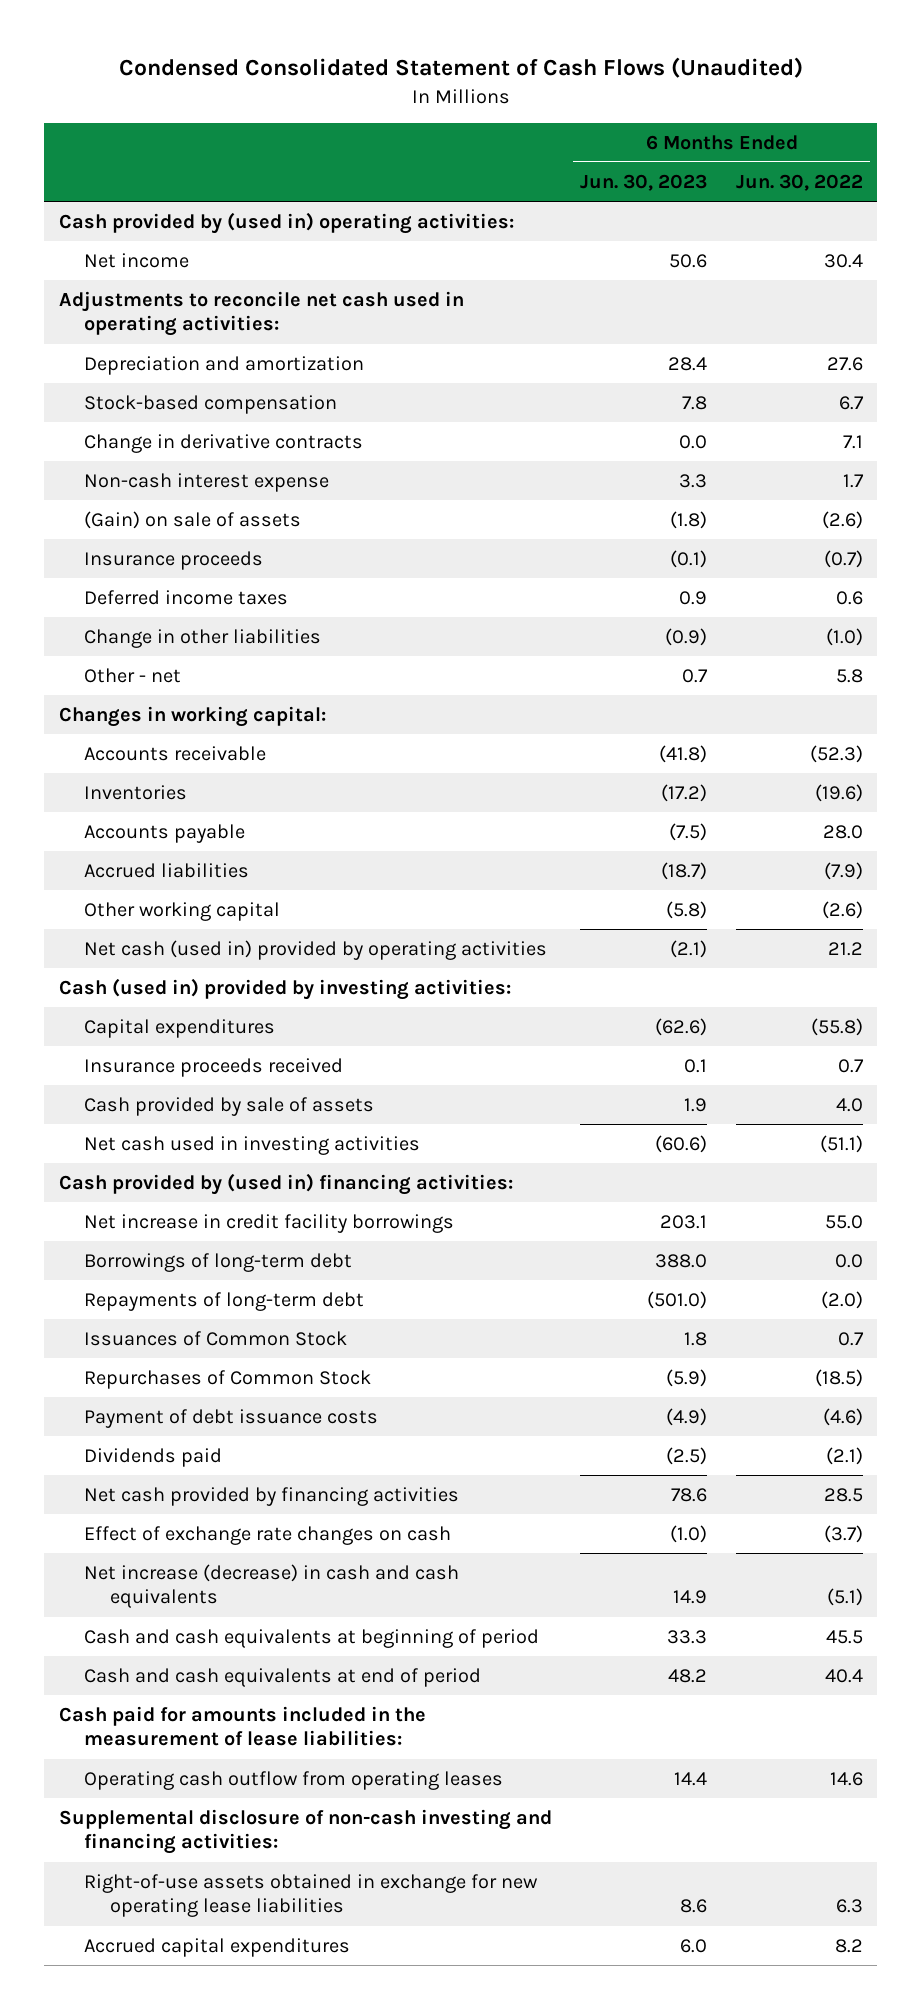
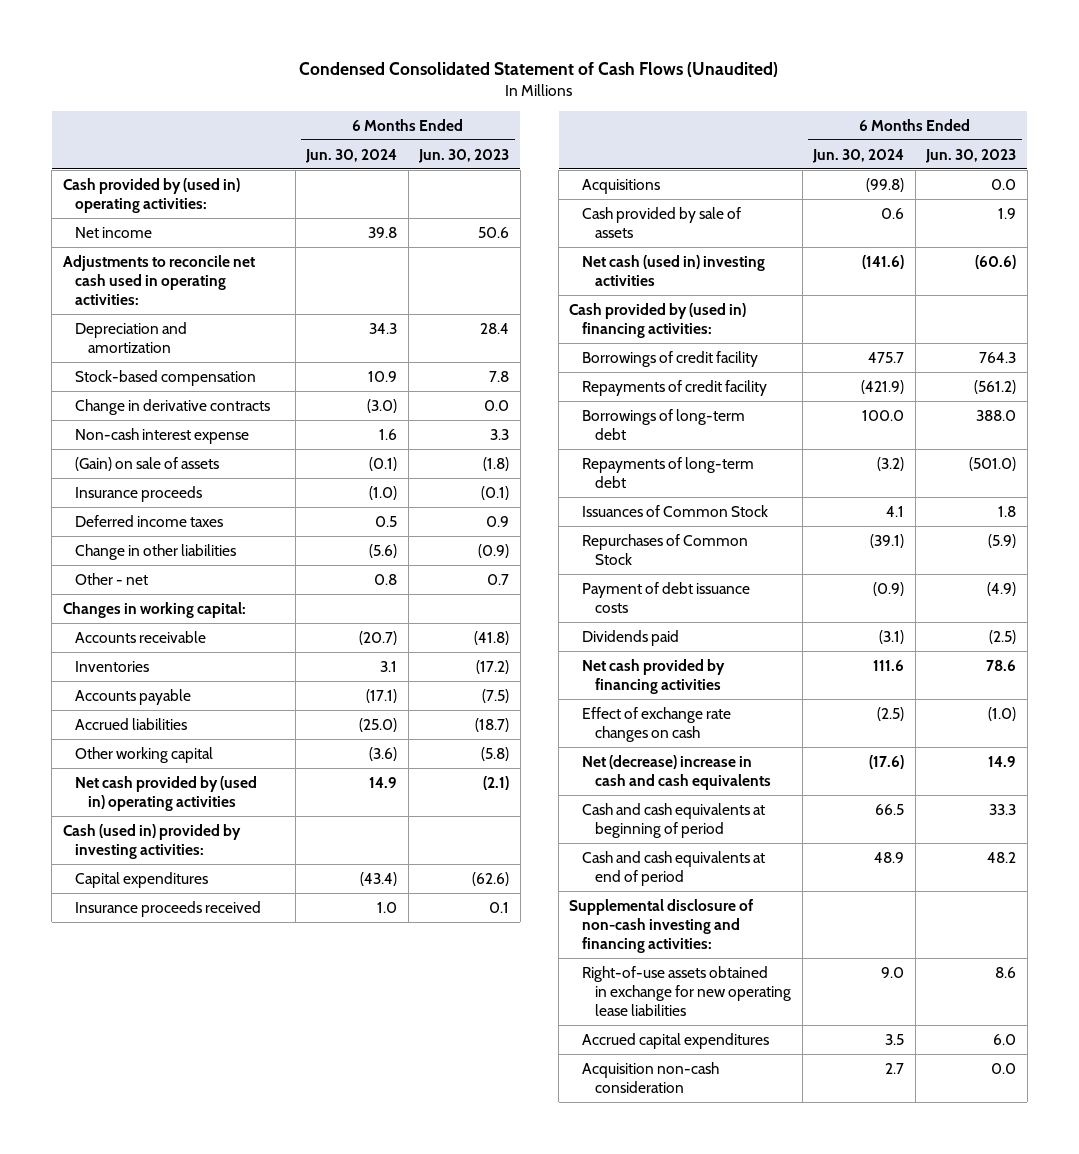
[736,173,864,191] Jun. 30, 2022 -> none
none -> [305,148,398,163] Jun. 30, 2024
[84,939,548,960] Net cash (used in) provided by operating activities -> [75,775,258,811] Net cash provided by (used in) operating activities
none -> [582,178,661,194] Acquisitions
[84,1135,421,1155] Net cash used in investing activities -> [582,254,766,286] Net cash (used in) investing activities
[84,1213,455,1233] Net increase in credit facility borrowings -> none
none -> [582,350,759,367] Borrowings of credit facility
none -> [582,379,768,396] Repayments of credit facility
[84,1563,460,1609] Net increase (decrease) in cash and cash equivalents -> [582,754,772,790] Net (decrease) increase in cash and cash equivalents
[58,1705,426,1747] Cash paid for amounts included in the measurement of lease liabilities: -> none
[84,1770,504,1790] Operating cash outflow from operating leases -> none
none -> [582,1061,720,1093] Acquisition non-cash consideration

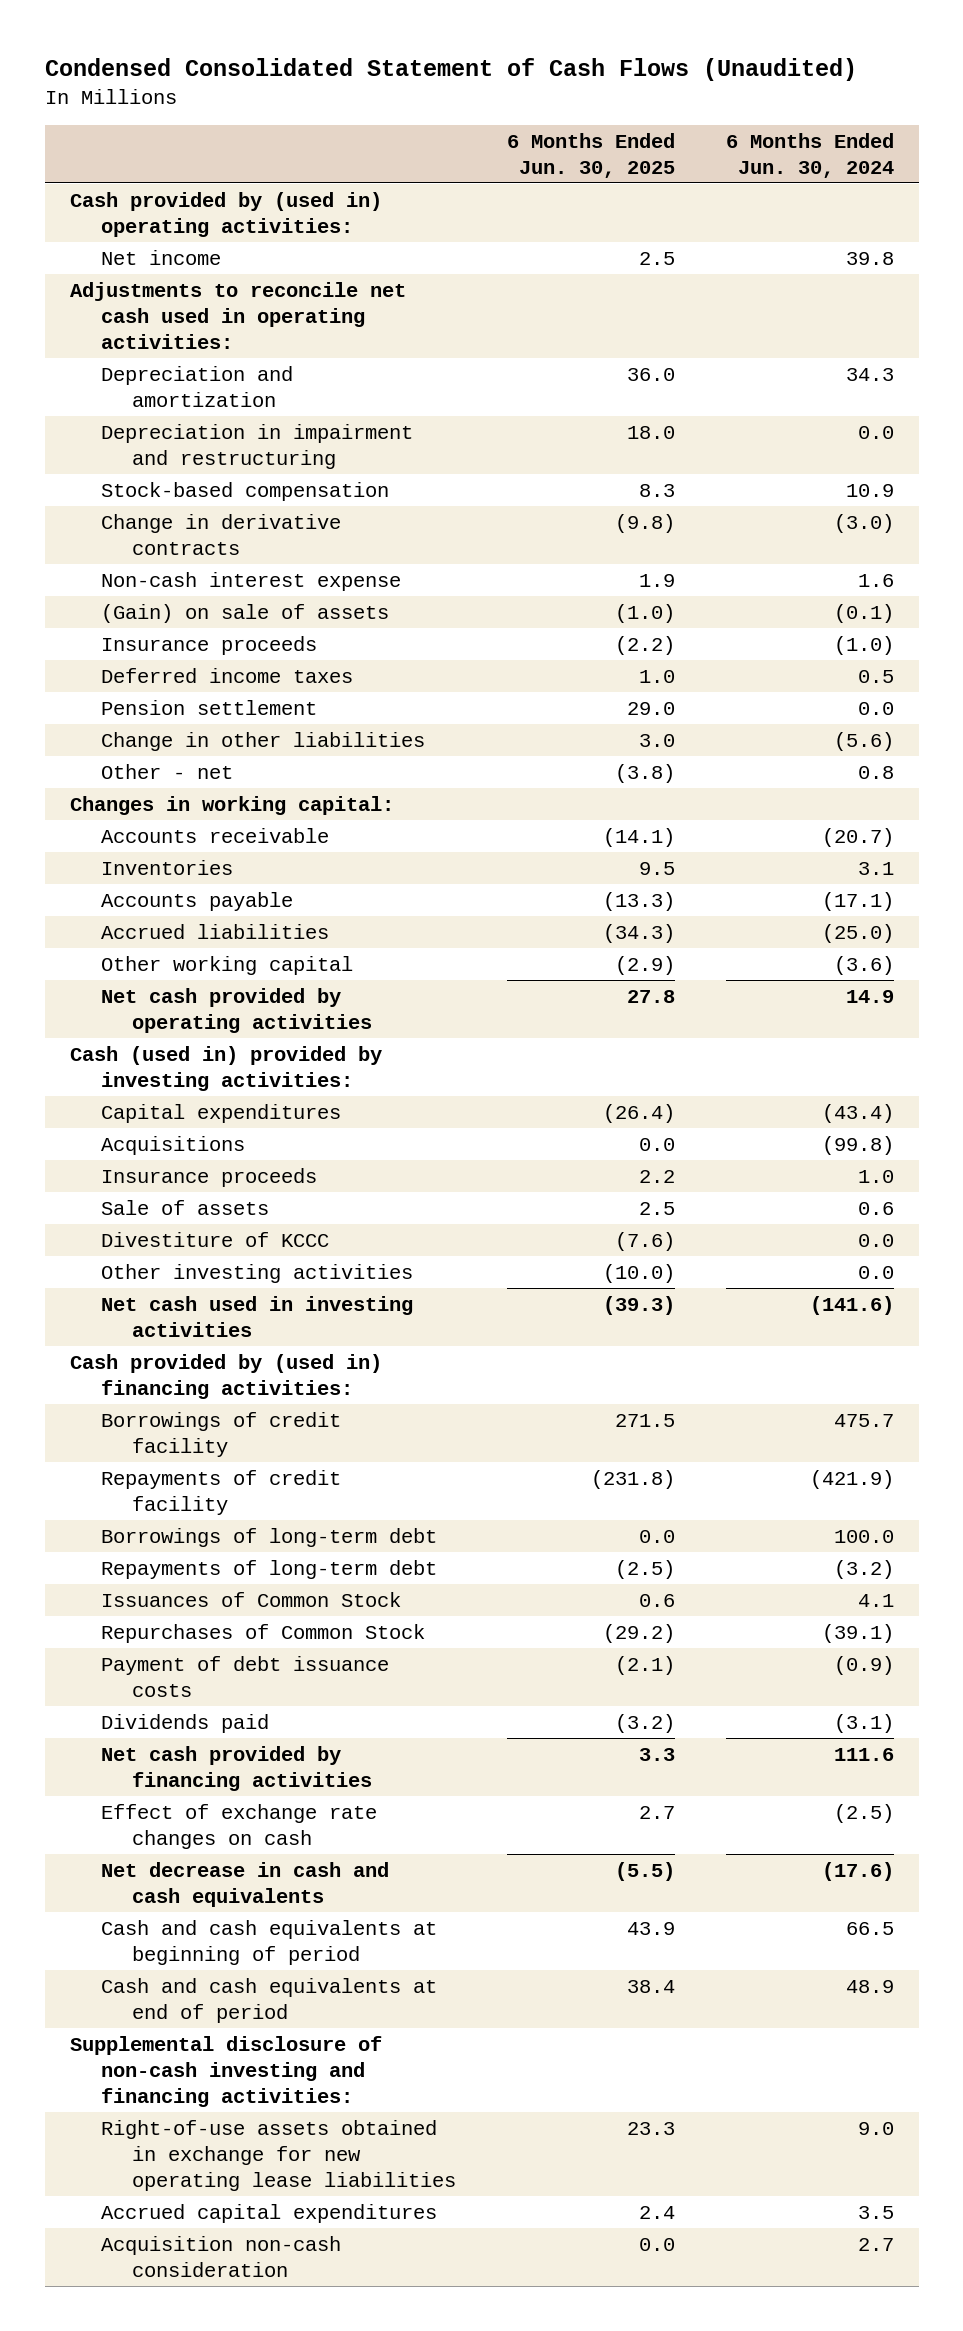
[418,148,510,163] Jun. 30, 2023 -> none
none -> [507,132,676,178] 6 Months Ended Jun. 30, 2025
none -> [101,423,414,469] Depreciation in impairment and restructuring
none -> [101,699,318,715] Pension settlement
[75,775,258,811] Net cash provided by (used in) operating activities -> [101,987,373,1033] Net cash provided by operating activities
[75,900,262,917] Insurance proceeds received -> none
none -> [101,1167,318,1187] Insurance proceeds
[582,206,742,238] Cash provided by sale of assets -> [101,1199,270,1215] Sale of assets
none -> [101,1231,330,1247] Divestiture of KCCC
none -> [101,1263,414,1283] Other investing activities
[582,254,766,286] Net cash (used in) investing activities -> [101,1295,414,1337] Net cash used in investing activities
[582,754,772,790] Net (decrease) increase in cash and cash equivalents -> [101,1861,390,1907] Net decrease in cash and cash equivalents

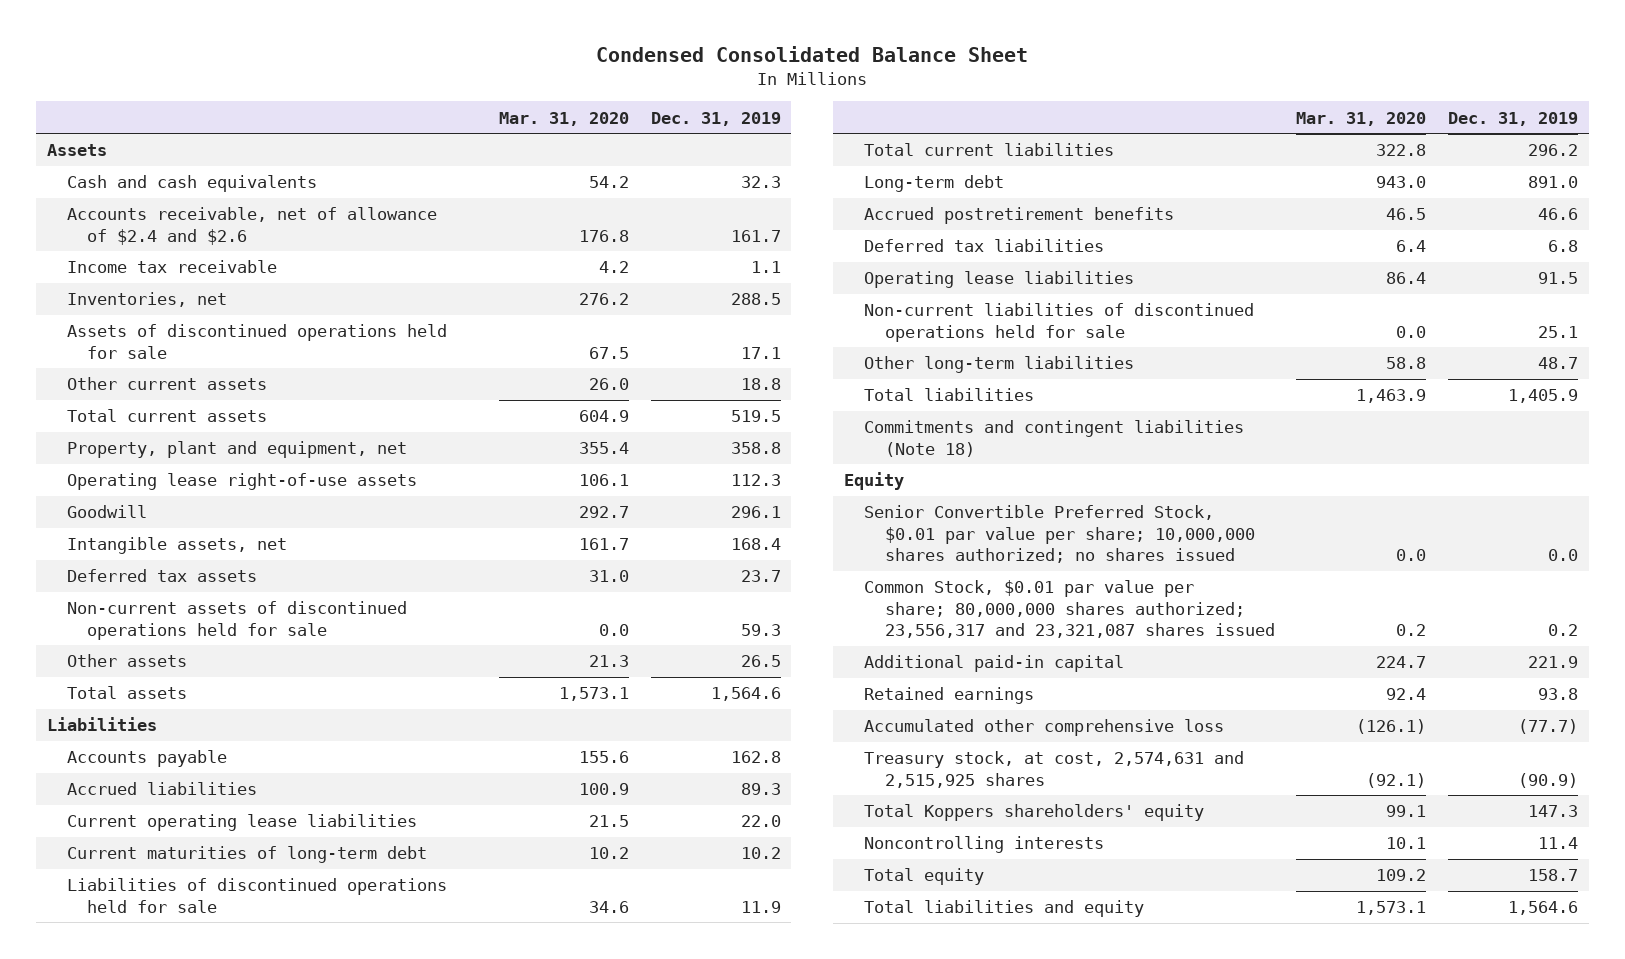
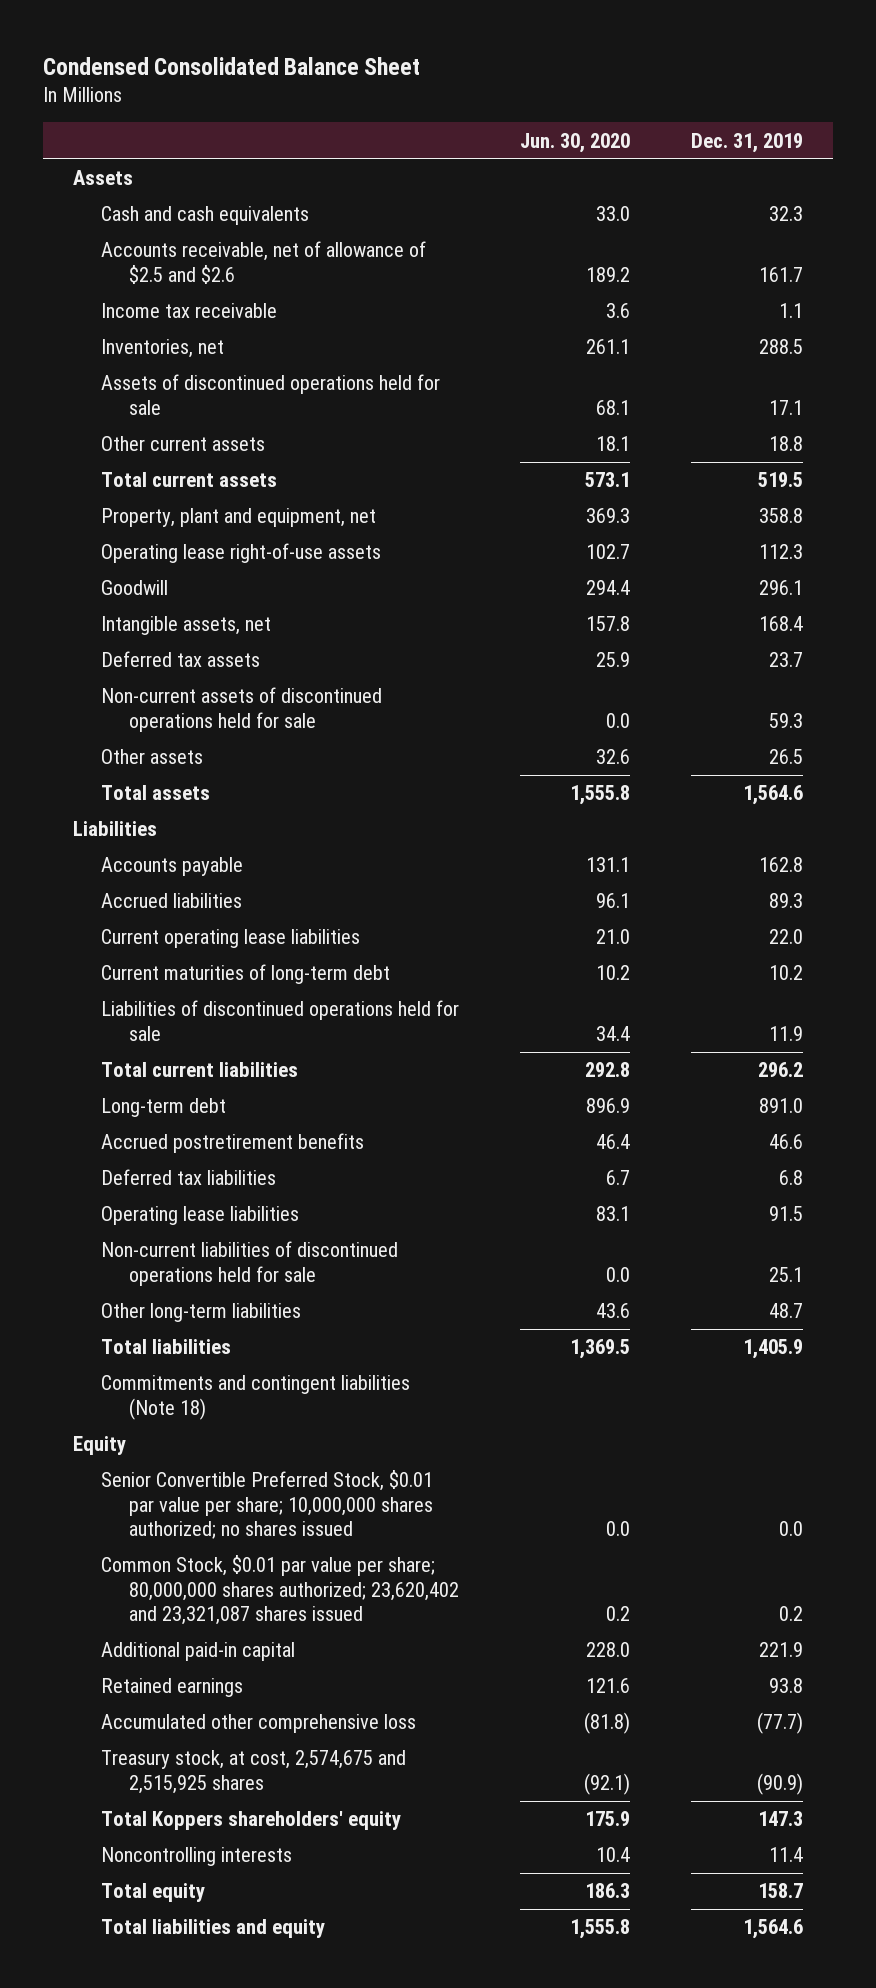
[498,111,629,126] Mar. 31, 2020 -> none
none -> [520,132,631,153] Jun. 30, 2020
[66,207,437,245] Accounts receivable, net of allowance of $2.4 and $2.6 -> [101,241,427,284] Accounts receivable, net of allowance of $2.5 and $2.6
[864,580,1275,639] Common Stock, $0.01 par value per share; 80,000,000 shares authorized; 23,556,317 and 23,321,087 shares issued -> [101,1555,460,1625] Common Stock, $0.01 par value per share; 80,000,000 shares authorized; 23,620,402 and 23,321,087 shares issued
[864,751,1245,788] Treasury stock, at cost, 2,574,631 and 2,515,925 shares -> [101,1750,407,1794] Treasury stock, at cost, 2,574,675 and 2,515,925 shares

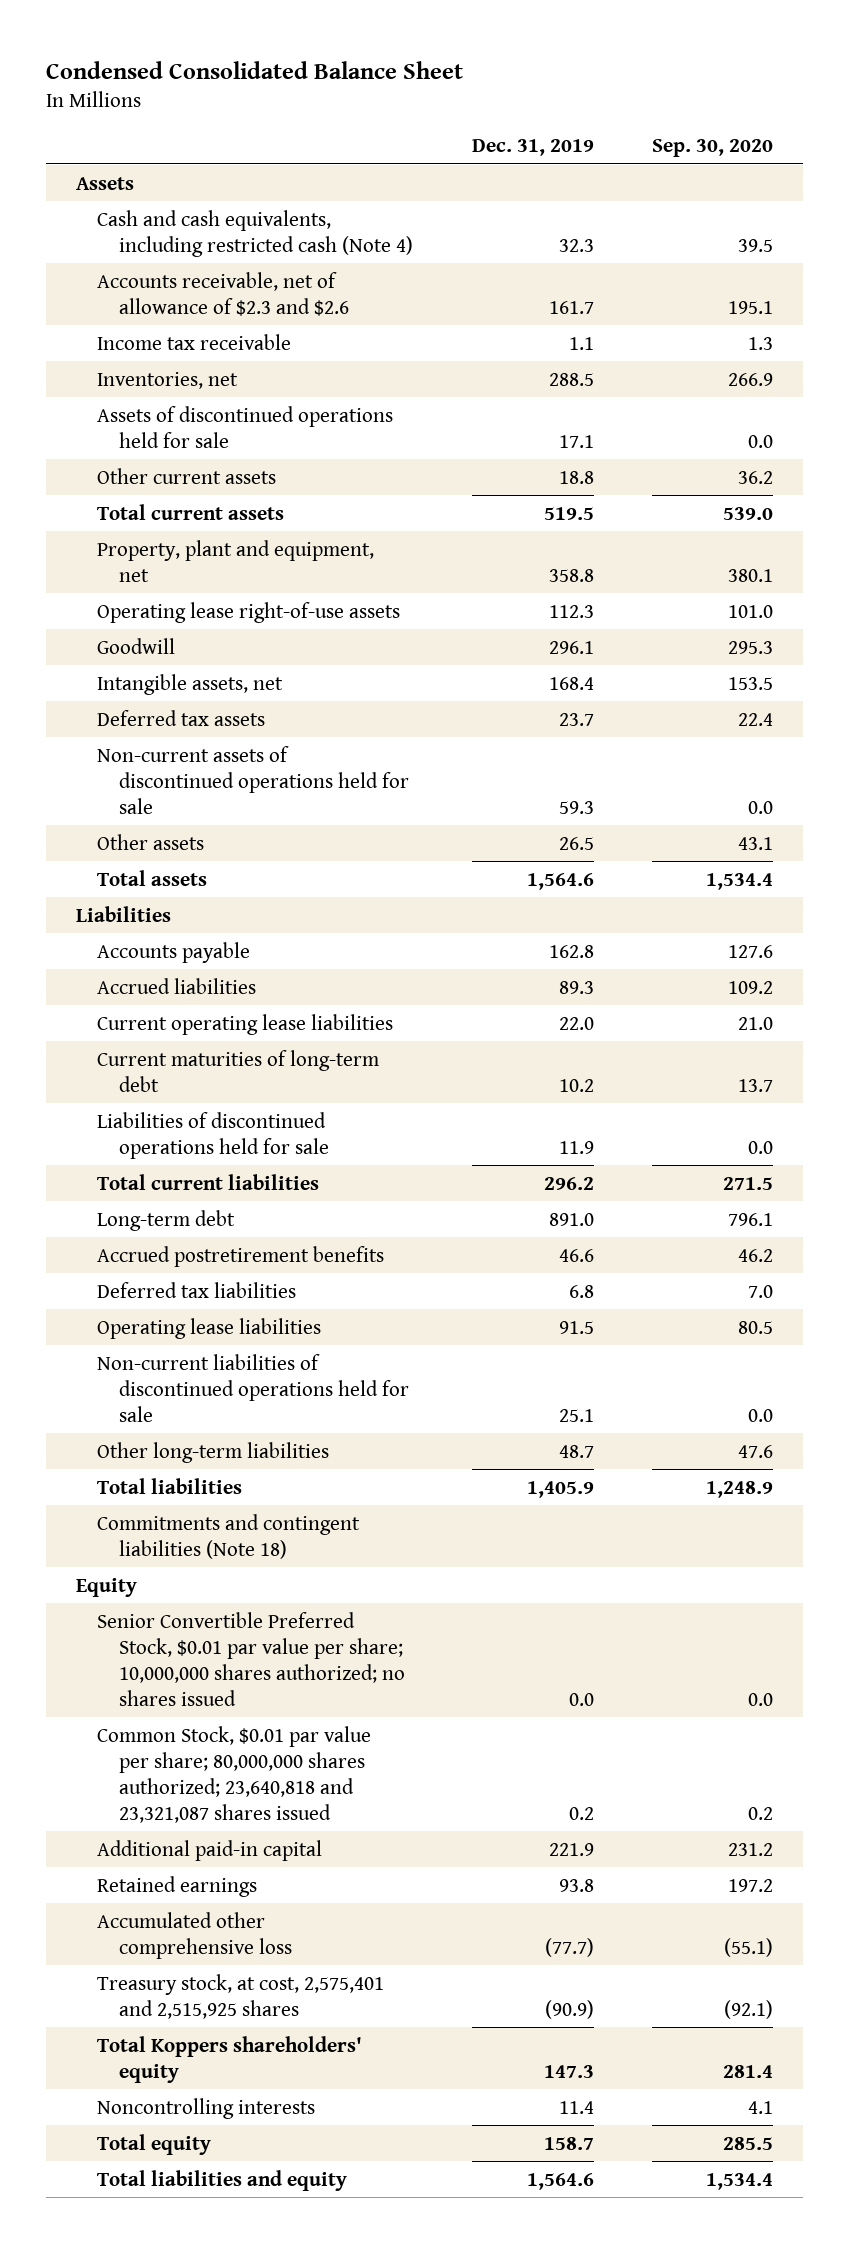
[520,132,631,153] Jun. 30, 2020 -> none
none -> [652,139,774,158] Sep. 30, 2020
[101,206,310,226] Cash and cash equivalents -> [97,209,414,257] Cash and cash equivalents, including restricted cash (Note 4)
[101,241,427,284] Accounts receivable, net of allowance of $2.5 and $2.6 -> [97,271,350,316] Accounts receivable, net of allowance of $2.3 and $2.6
[101,1555,460,1625] Common Stock, $0.01 par value per share; 80,000,000 shares authorized; 23,620,402 and 23,321,087 shares issued -> [97,1725,372,1823] Common Stock, $0.01 par value per share; 80,000,000 shares authorized; 23,640,818 and 23,321,087 shares issued
[101,1750,407,1794] Treasury stock, at cost, 2,574,675 and 2,515,925 shares -> [97,1973,385,2019] Treasury stock, at cost, 2,575,401 and 2,515,925 shares

